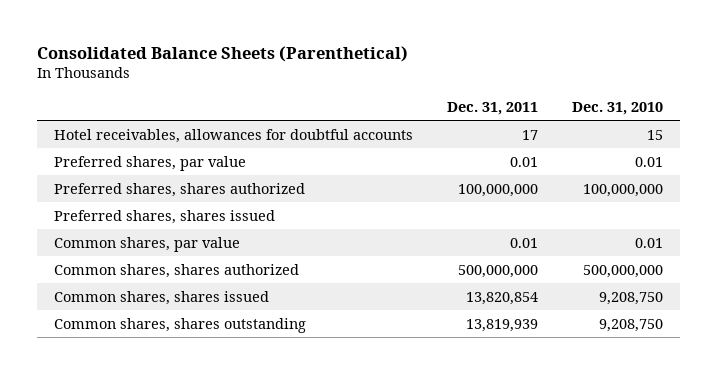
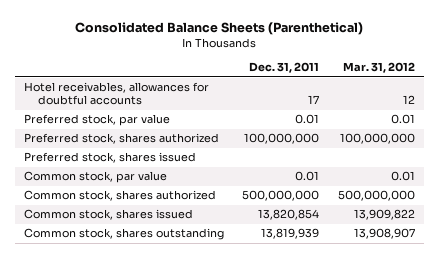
[572,101,664,115] Dec. 31, 2010 -> none
none -> [342,62,415,74] Mar. 31, 2012
[53,155,246,171] Preferred shares, par value -> [23,114,170,127] Preferred stock, par value
[53,182,305,197] Preferred shares, shares authorized -> [23,133,219,145] Preferred stock, shares authorized
[53,209,275,224] Preferred shares, shares issued -> [23,152,196,164] Preferred stock, shares issued
[53,236,240,252] Common shares, par value -> [23,171,167,184] Common stock, par value
[53,263,299,278] Common shares, shares authorized -> [23,190,216,202] Common stock, shares authorized
[53,290,269,305] Common shares, shares issued -> [23,209,193,221] Common stock, shares issued
[53,317,306,333] Common shares, shares outstanding -> [23,228,224,241] Common stock, shares outstanding

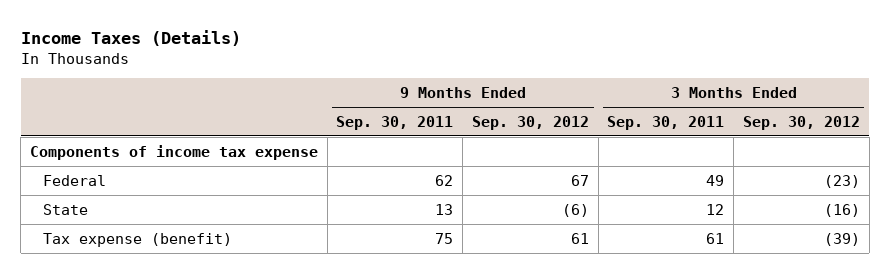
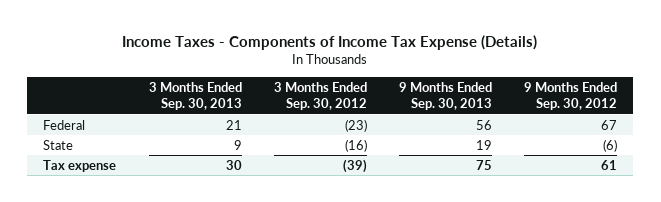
[20,29,241,46] Income Taxes (Details) -> [122,35,538,51] Income Taxes - Components of Income Tax Expense (Details)
[336,115,454,130] Sep. 30, 2011 -> none
[607,115,725,130] Sep. 30, 2011 -> none
none -> [148,81,242,111] 3 Months Ended Sep. 30, 2013
none -> [399,81,493,111] 9 Months Ended Sep. 30, 2013
[29,144,318,160] Components of income tax expense -> none
[42,232,232,247] Tax expense (benefit) -> [43,159,117,172] Tax expense

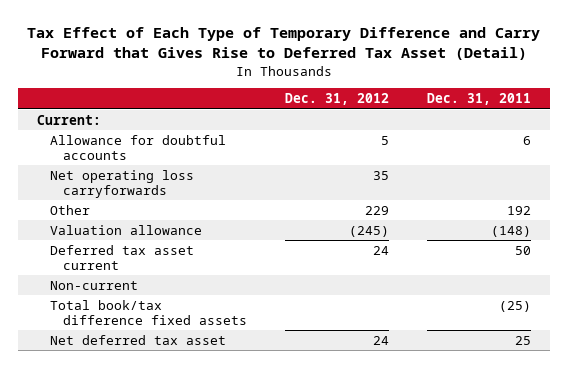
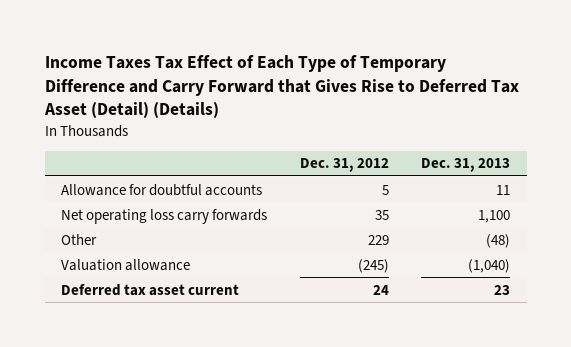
[26,27,540,61] Tax Effect of Each Type of Temporary Difference and Carry Forward that Gives Rise to Deferred Tax Asset (Detail) -> [43,55,519,119] Income Taxes Tax Effect of Each Type of Temporary Difference and Carry Forward that Gives Rise to Deferred Tax Asset (Detail) (Details)
[426,93,531,106] Dec. 31, 2011 -> none
none -> [421,158,511,173] Dec. 31, 2013
[37,114,102,125] Current: -> none
[50,169,195,198] Net operating loss carryforwards -> [61,208,268,224] Net operating loss carry forwards
[50,280,139,290] Non-current -> none
[50,299,248,325] Total book/tax difference fixed assets -> none
[50,334,227,345] Net deferred tax asset -> none

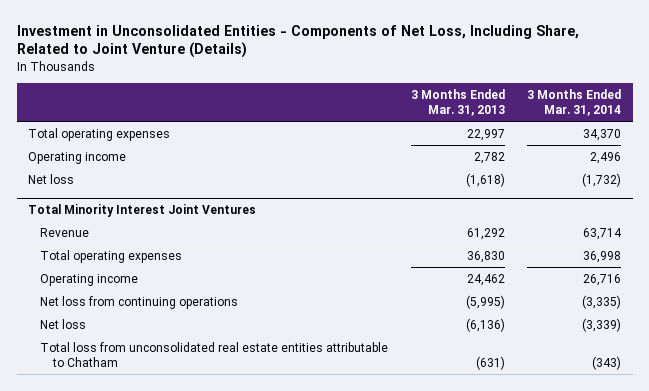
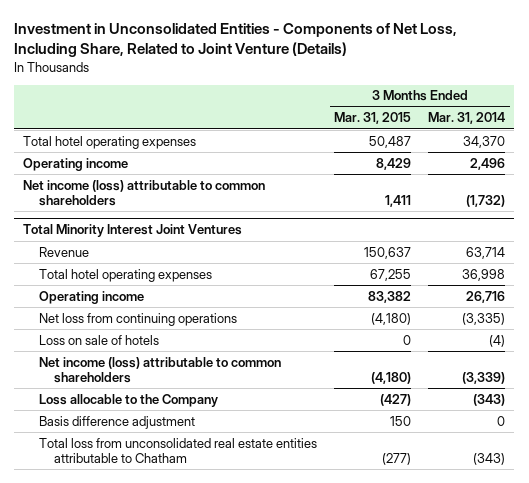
[410,88,505,116] 3 Months Ended Mar. 31, 2013 -> none
none -> [334,112,412,125] Mar. 31, 2015
[27,127,170,141] Total operating expenses -> [23,135,197,149] Total hotel operating expenses
[27,173,74,184] Net loss -> [23,179,266,206] Net income (loss) attributable to common shareholders
[40,249,183,263] Total operating expenses -> [38,268,212,282] Total hotel operating expenses
none -> [38,334,159,345] Loss on sale of hotels
[40,318,87,329] Net loss -> [38,356,281,383] Net income (loss) attributable to common shareholders
none -> [38,393,218,407] Loss allocable to the Company
none -> [38,415,195,429] Basis difference adjustment

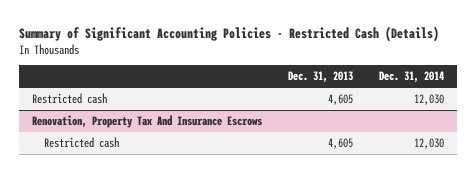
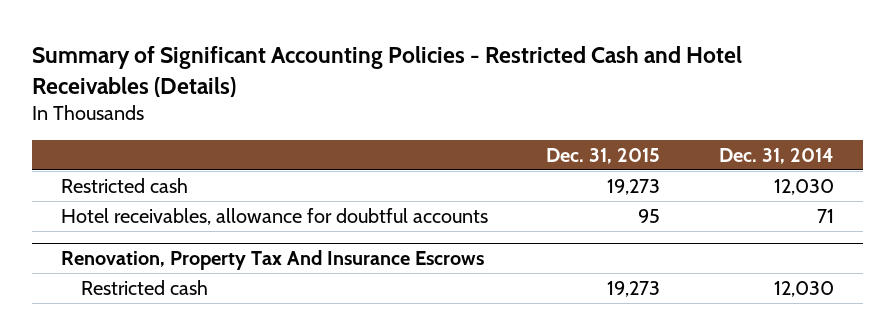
[19,25,440,42] Summary of Significant Accounting Policies - Restricted Cash (Details) -> [31,45,742,97] Summary of Significant Accounting Policies - Restricted Cash and Hotel Receivables (Details)
[287,71,353,84] Dec. 31, 2013 -> none
none -> [546,147,661,164] Dec. 31, 2015
none -> [61,207,489,225] Hotel receivables, allowance for doubtful accounts

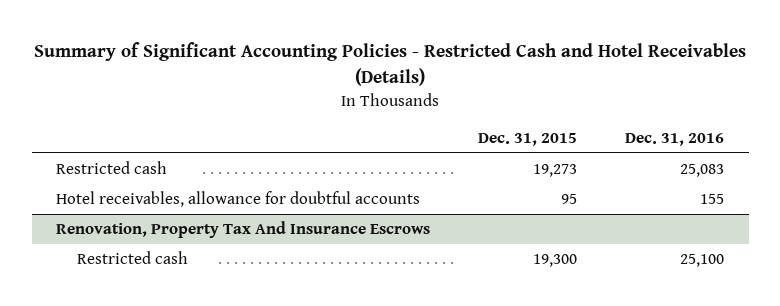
[718,147,834,164] Dec. 31, 2014 -> none
none -> [625,132,725,146] Dec. 31, 2016
[607,280,661,297] 19,273 -> [533,254,578,268] 19,300

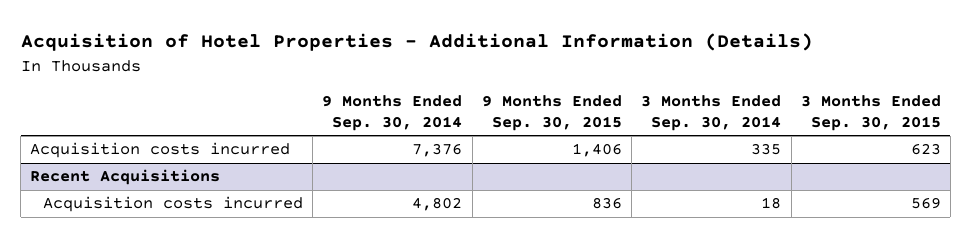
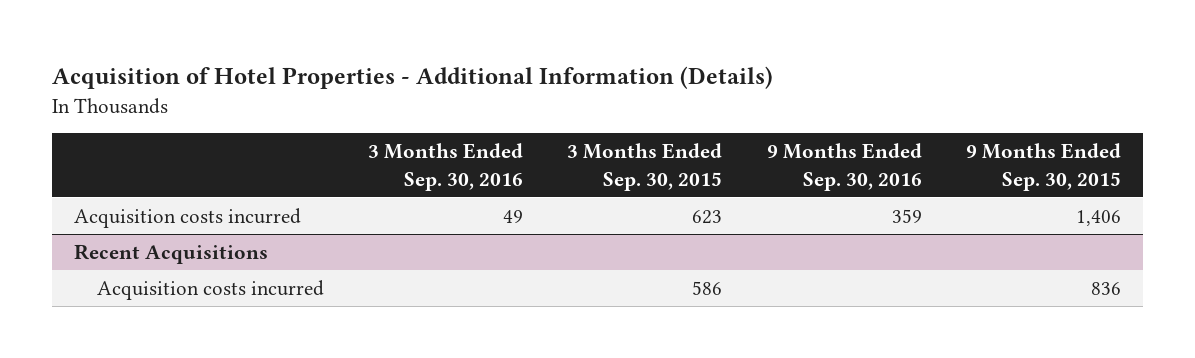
[322,95,463,131] 9 Months Ended Sep. 30, 2014 -> none
[641,95,782,131] 3 Months Ended Sep. 30, 2014 -> none
none -> [368,143,524,191] 3 Months Ended Sep. 30, 2016
none -> [766,143,922,191] 9 Months Ended Sep. 30, 2016
[910,197,941,210] 569 -> [692,280,723,295] 586

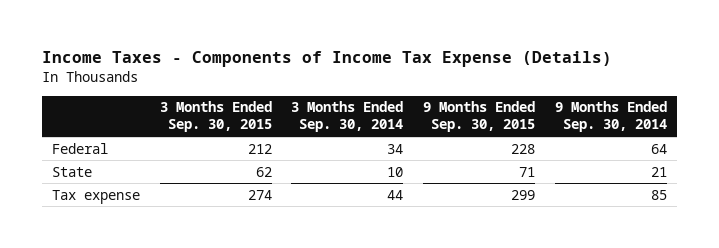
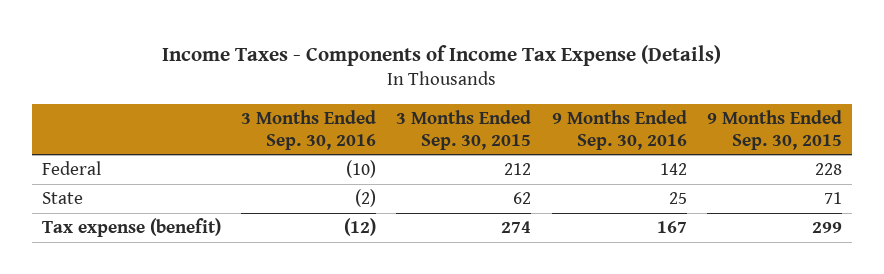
[291,101,404,133] 3 Months Ended Sep. 30, 2014 -> none
[555,101,668,133] 9 Months Ended Sep. 30, 2014 -> none
none -> [241,110,377,150] 3 Months Ended Sep. 30, 2016
none -> [551,110,687,150] 9 Months Ended Sep. 30, 2016
[51,189,140,204] Tax expense -> [41,218,221,238] Tax expense (benefit)

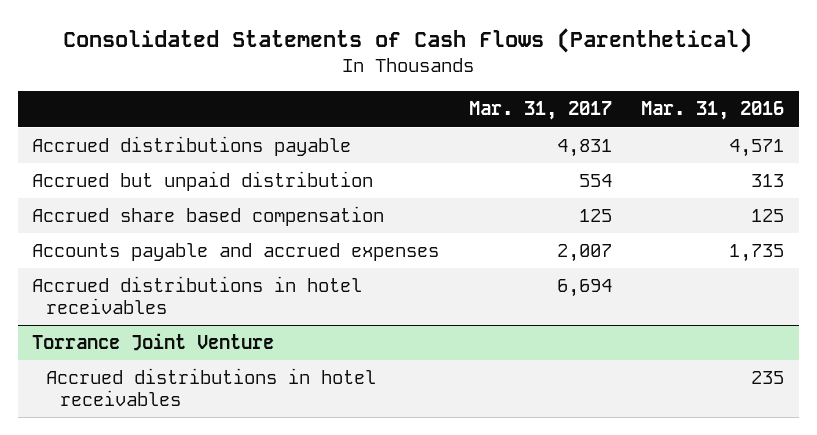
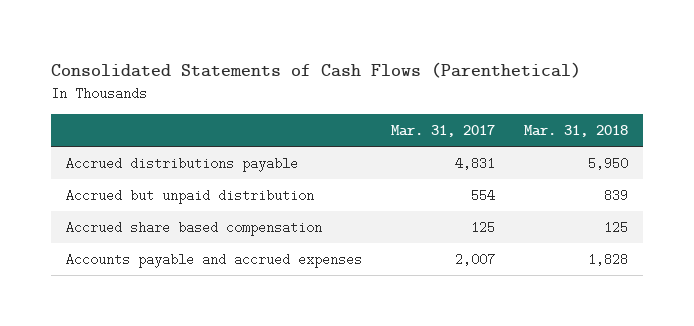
[641,101,785,121] Mar. 31, 2016 -> none
none -> [524,125,629,138] Mar. 31, 2018
[32,276,363,314] Accrued distributions in hotel receivables -> none
[32,333,275,352] Torrance Joint Venture -> none
[46,368,377,406] Accrued distributions in hotel receivables -> none

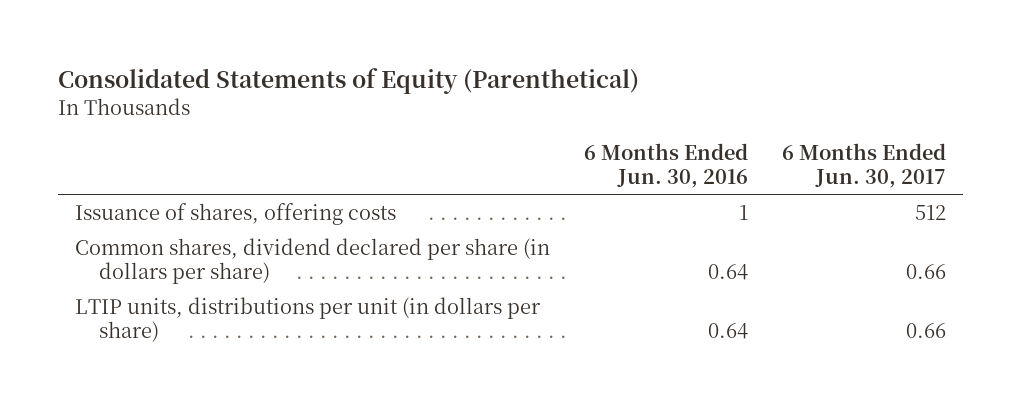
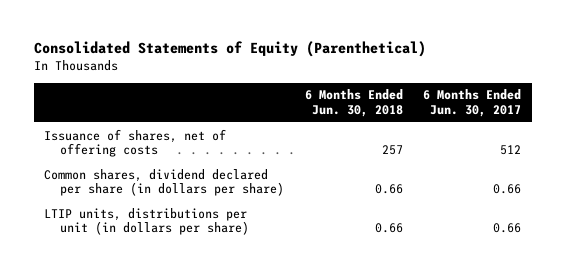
[583,142,748,189] 6 Months Ended Jun. 30, 2016 -> none
none -> [304,89,403,117] 6 Months Ended Jun. 30, 2018
[74,202,396,225] Issuance of shares, offering costs -> [43,128,226,158] Issuance of shares, net of offering costs

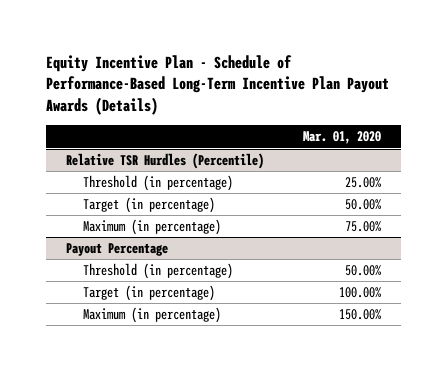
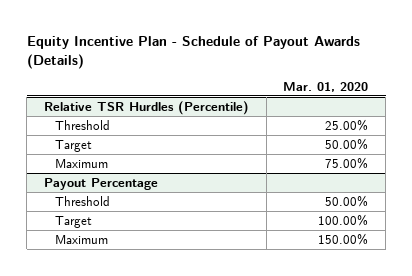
[45,54,389,116] Equity Incentive Plan - Schedule of Performance-Based Long-Term Incentive Plan Payout Awards (Details) -> [26,35,360,69] Equity Incentive Plan - Schedule of Payout Awards (Details)
[83,175,234,192] Threshold (in percentage) -> [54,119,110,130] Threshold
[83,197,216,214] Target (in percentage) -> [54,139,92,152] Target
[83,219,222,236] Maximum (in percentage) -> [54,158,108,168] Maximum
[83,263,234,280] Threshold (in percentage) -> [54,195,110,206] Threshold
[83,285,216,302] Target (in percentage) -> [54,215,92,228] Target
[83,307,222,324] Maximum (in percentage) -> [54,234,108,244] Maximum

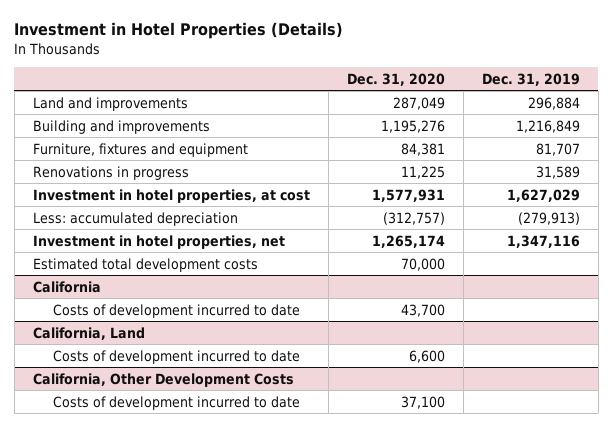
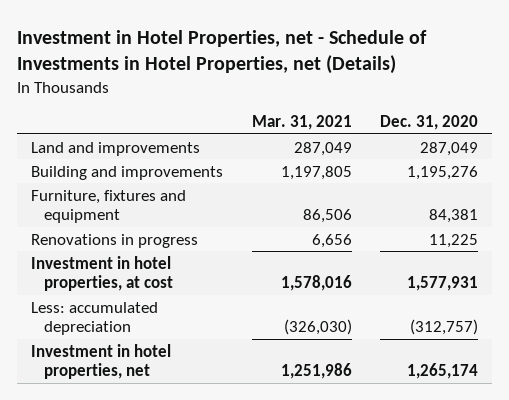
[14,22,344,40] Investment in Hotel Properties (Details) -> [17,29,428,74] Investment in Hotel Properties, net - Schedule of Investments in Hotel Properties, net (Details)
[481,72,580,86] Dec. 31, 2019 -> none
none -> [251,115,352,131] Mar. 31, 2021
[32,257,258,272] Estimated total development costs -> none
[32,280,101,293] California -> none
[52,303,300,318] Costs of development incurred to date -> none
[32,326,145,340] California, Land -> none
[52,349,300,364] Costs of development incurred to date -> none
[32,372,294,387] California, Other Development Costs -> none
[52,395,300,410] Costs of development incurred to date -> none

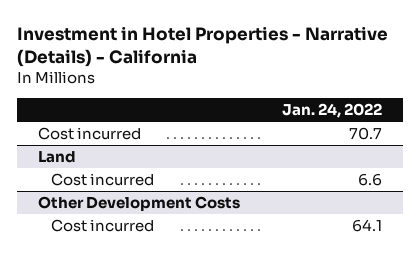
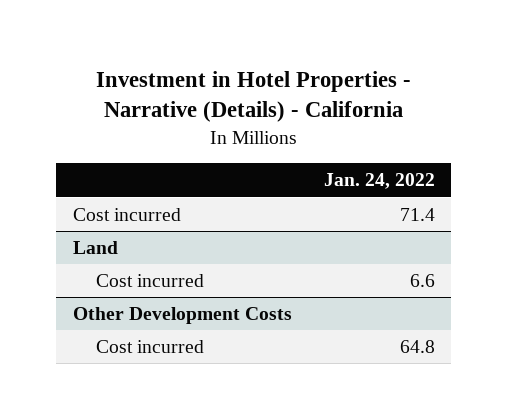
[348,126,382,140] 70.7 -> [399,208,435,222] 71.4
[351,218,382,232] 64.1 -> [399,340,435,354] 64.8

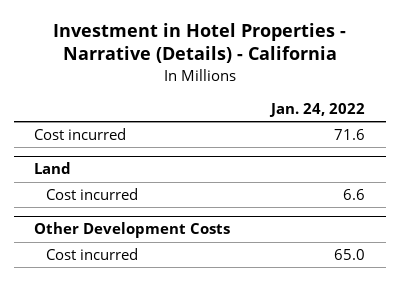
[399,208,435,222] 71.4 -> [334,129,366,141] 71.6
[399,340,435,354] 64.8 -> [334,249,366,261] 65.0

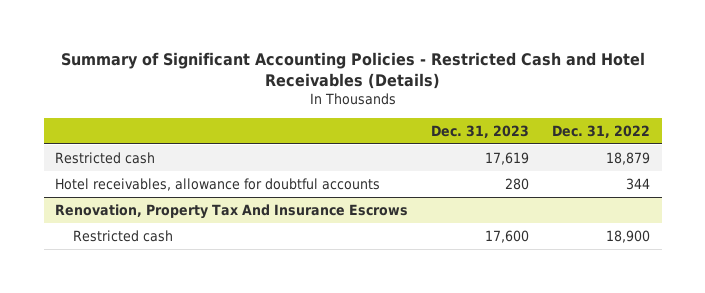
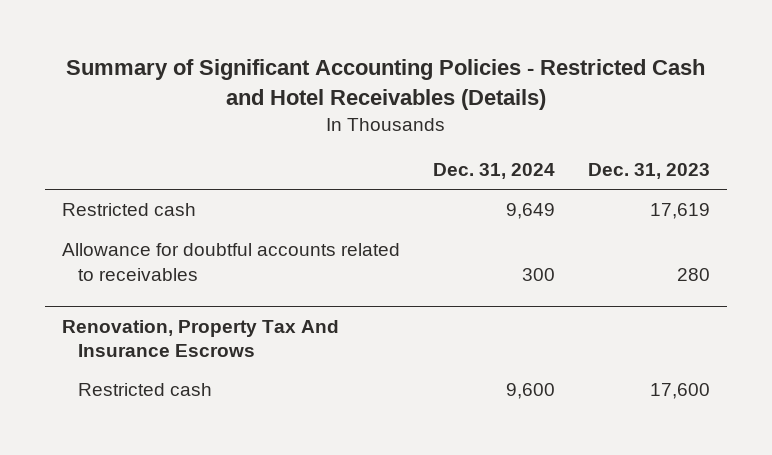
[552,125,651,139] Dec. 31, 2022 -> none
none -> [433,163,556,180] Dec. 31, 2024
[55,177,381,191] Hotel receivables, allowance for doubtful accounts -> [62,243,401,281] Allowance for doubtful accounts related to receivables

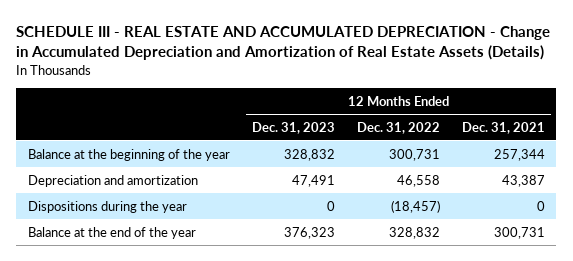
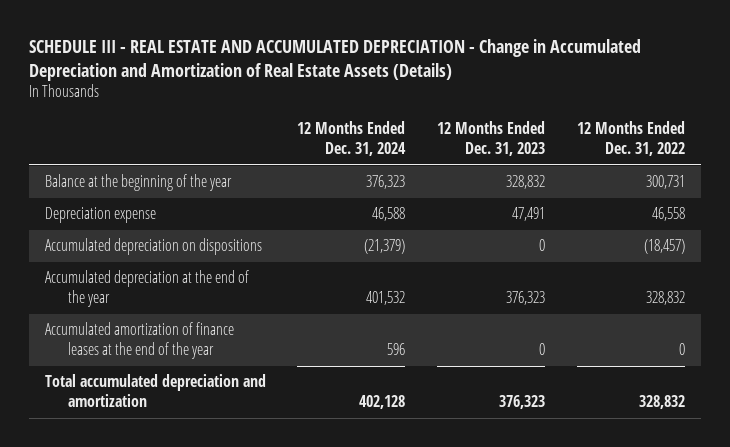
[462,121,546,134] Dec. 31, 2021 -> none
none -> [297,121,407,157] 12 Months Ended Dec. 31, 2024
[27,174,198,187] Depreciation and amortization -> [44,207,156,224] Depreciation expense
[27,200,187,213] Dispositions during the year -> [44,238,262,256] Accumulated depreciation on dispositions
[27,226,196,239] Balance at the end of the year -> [44,270,249,308] Accumulated depreciation at the end of the year
none -> [44,322,234,360] Accumulated amortization of finance leases at the end of the year
none -> [44,374,266,408] Total accumulated depreciation and amortization

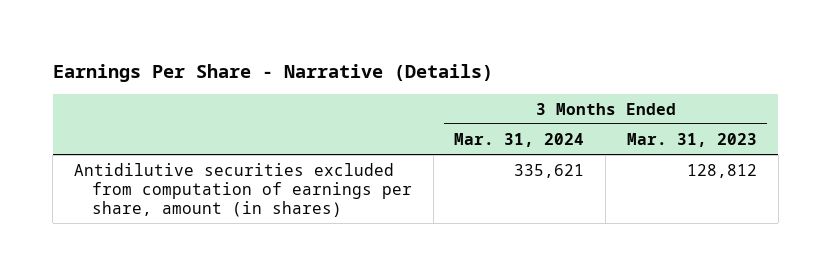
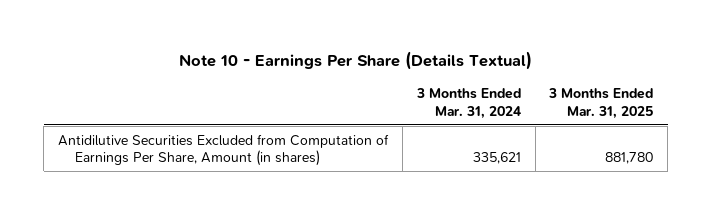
[52,63,493,82] Earnings Per Share - Narrative (Details) -> [178,50,532,70] Note 10 - Earnings Per Share (Details Textual)
[626,132,757,147] Mar. 31, 2023 -> none
none -> [548,88,654,119] 3 Months Ended Mar. 31, 2025
[73,162,413,217] Antidilutive securities excluded from computation of earnings per share, amount (in shares) -> [57,133,389,167] Antidilutive Securities Excluded from Computation of Earnings Per Share, Amount (in shares)

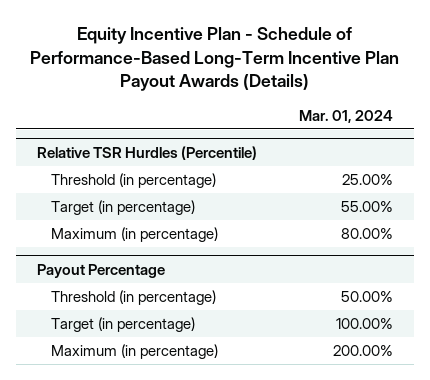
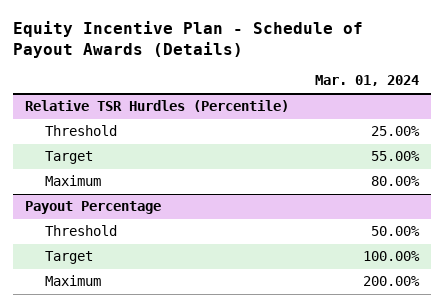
[29,26,399,92] Equity Incentive Plan - Schedule of Performance-Based Long-Term Incentive Plan Payout Awards (Details) -> [12,20,363,58] Equity Incentive Plan - Schedule of Payout Awards (Details)
[50,172,216,188] Threshold (in percentage) -> [45,125,118,137] Threshold
[50,199,195,215] Target (in percentage) -> [45,151,94,165] Target
[50,226,218,242] Maximum (in percentage) -> [45,175,102,187] Maximum
[50,289,216,305] Threshold (in percentage) -> [45,225,118,237] Threshold
[50,316,195,332] Target (in percentage) -> [45,251,94,265] Target
[50,343,218,359] Maximum (in percentage) -> [45,275,102,287] Maximum

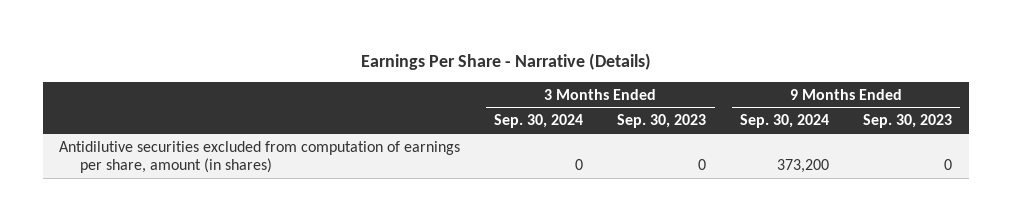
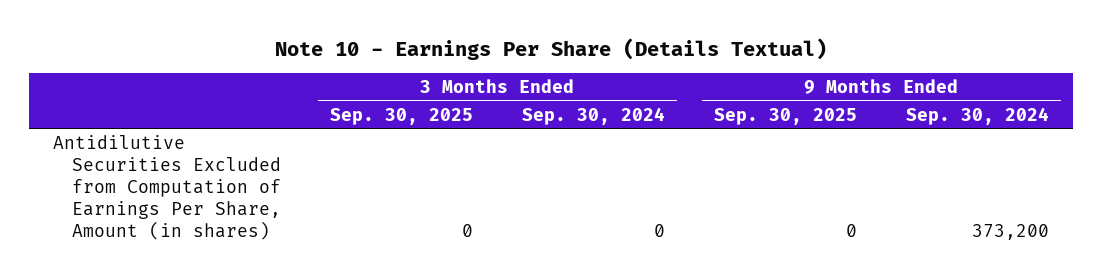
[360,52,651,70] Earnings Per Share - Narrative (Details) -> [275,37,828,60] Note 10 - Earnings Per Share (Details Textual)
[617,114,707,129] Sep. 30, 2023 -> none
[862,114,952,129] Sep. 30, 2023 -> none
none -> [330,107,474,125] Sep. 30, 2025
none -> [713,107,857,125] Sep. 30, 2025
[59,140,461,174] Antidilutive securities excluded from computation of earnings per share, amount (in shares) -> [53,134,282,240] Antidilutive Securities Excluded from Computation of Earnings Per Share, Amount (in shares)

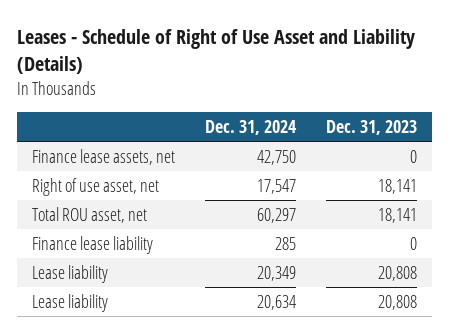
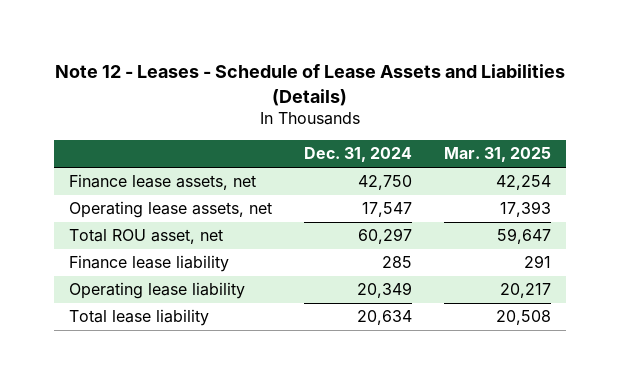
[17,29,416,75] Leases - Schedule of Right of Use Asset and Liability (Details) -> [54,64,565,106] Note 12 - Leases - Schedule of Lease Assets and Liabilities (Details)
[325,119,417,135] Dec. 31, 2023 -> none
none -> [443,147,551,163] Mar. 31, 2025
[32,177,160,196] Right of use asset, net -> [69,201,273,219] Operating lease assets, net
[32,264,109,283] Lease liability -> [69,282,246,300] Operating lease liability
[32,293,109,312] Lease liability -> [69,309,210,327] Total lease liability

